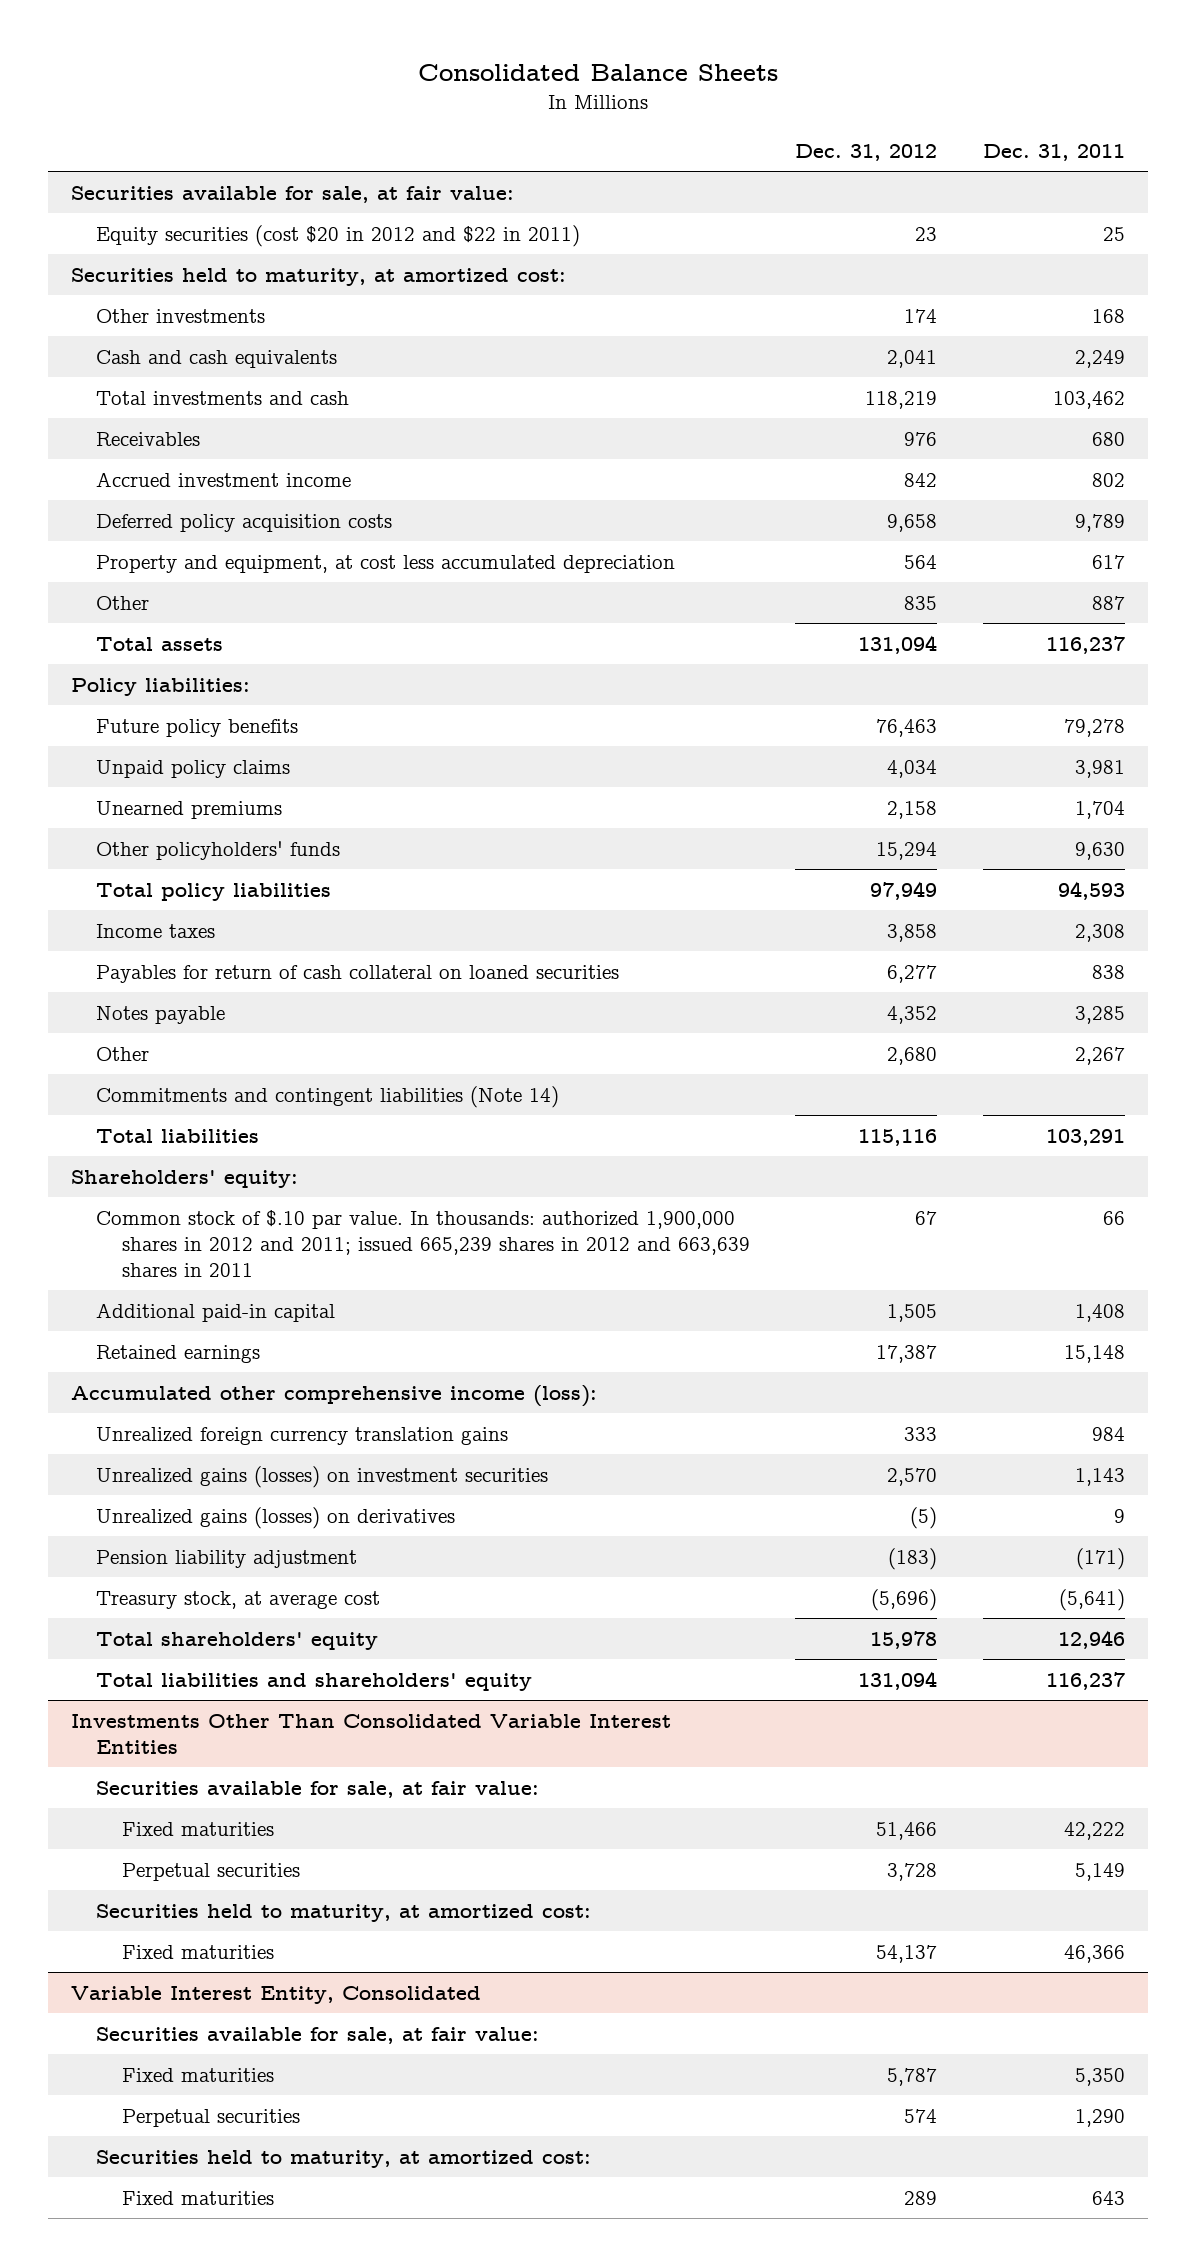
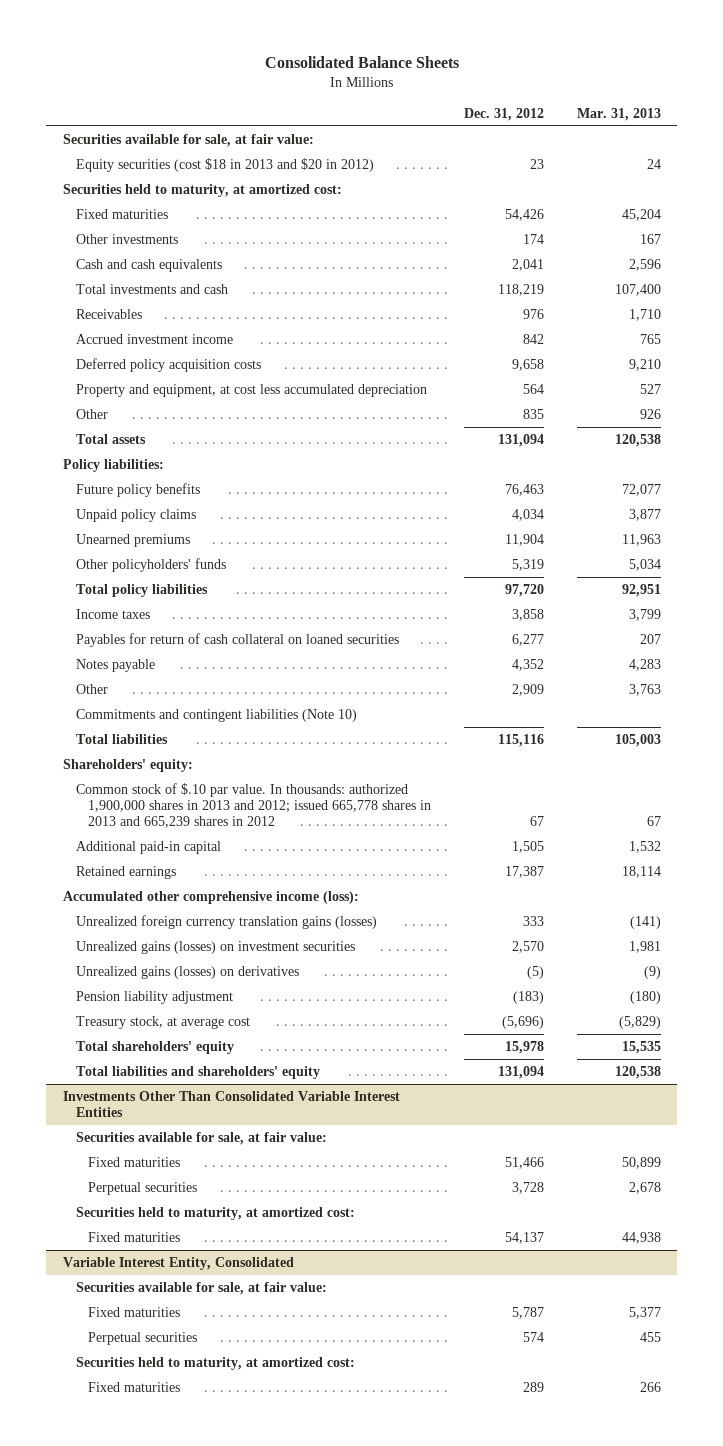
[983,143,1126,161] Dec. 31, 2011 -> none
none -> [576,107,661,121] Mar. 31, 2013
[96,224,581,247] Equity securities (cost $20 in 2012 and $22 in 2011) -> [75,158,374,173] Equity securities (cost $18 in 2013 and $20 in 2012)
none -> [75,209,168,220] Fixed maturities
[887,800,938,819] 2,158 -> [505,534,545,547] 11,904
[876,841,938,860] 15,294 -> [512,559,545,572] 5,319
[870,880,938,900] 97,949 -> [505,584,545,598] 97,720
[887,1046,938,1065] 2,680 -> [512,684,545,697] 2,909
[96,1085,560,1108] Commitments and contingent liabilities (Note 14) -> [75,709,357,723] Commitments and contingent liabilities (Note 10)
[96,1209,750,1278] Common stock of $.10 par value. In thousands: authorized 1,900,000 shares in 2012 and 2011; issued 665,239 shares in 2012 and 663,639 shares in 2011 -> [75,783,432,829] Common stock of $.10 par value. In thousands: authorized 1,900,000 shares in 2013 and 2012; issued 665,778 shares in 2013 and 665,239 shares in 2012
[96,1426,509,1445] Unrealized foreign currency translation gains -> [75,915,377,930] Unrealized foreign currency translation gains (losses)

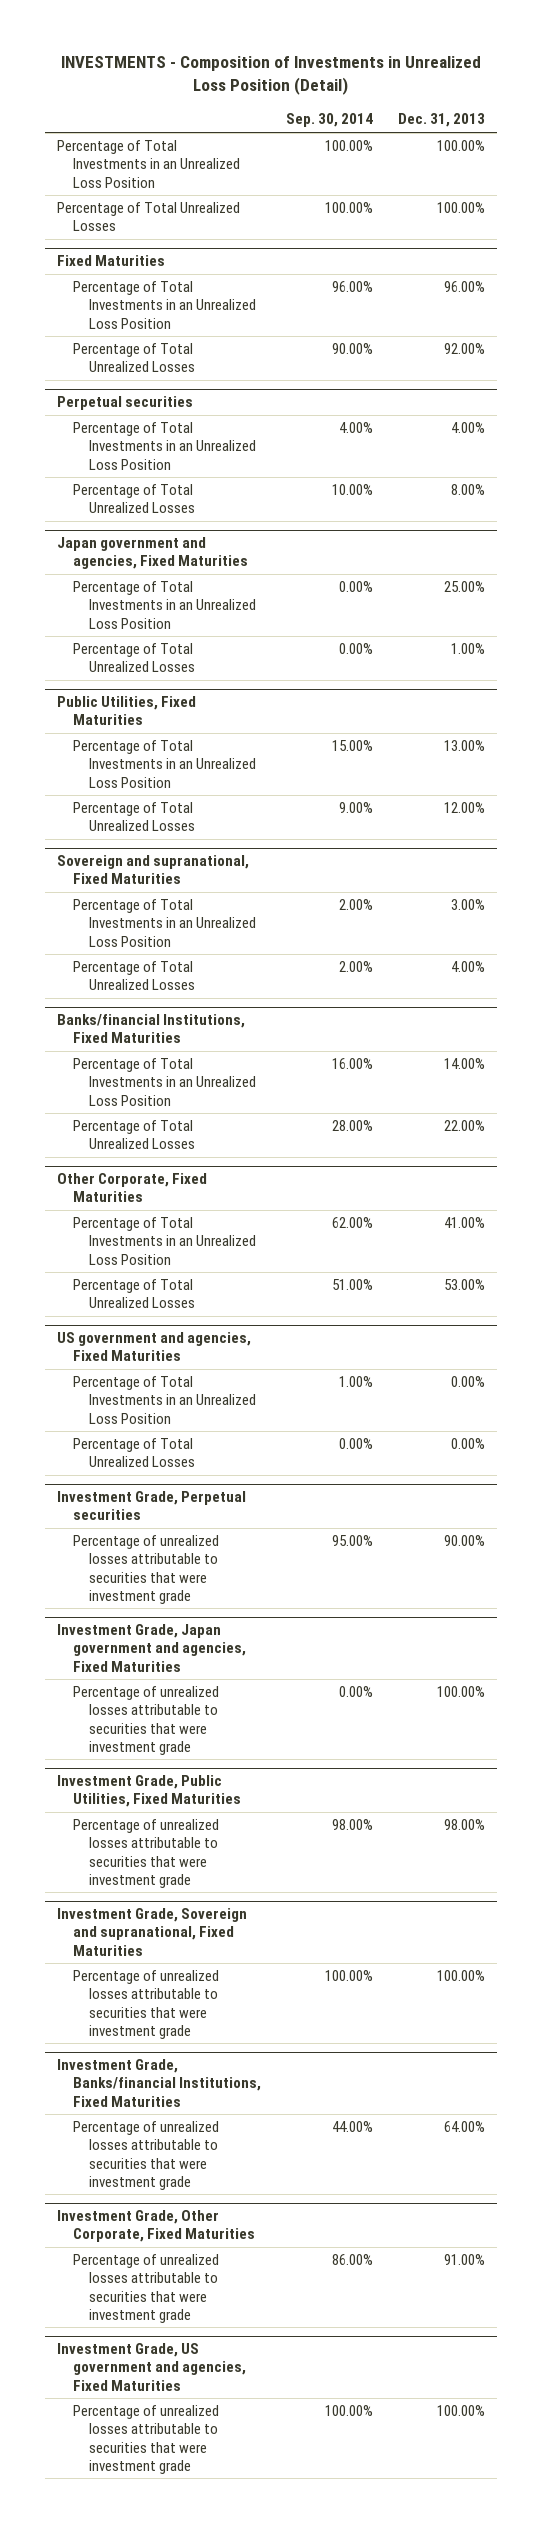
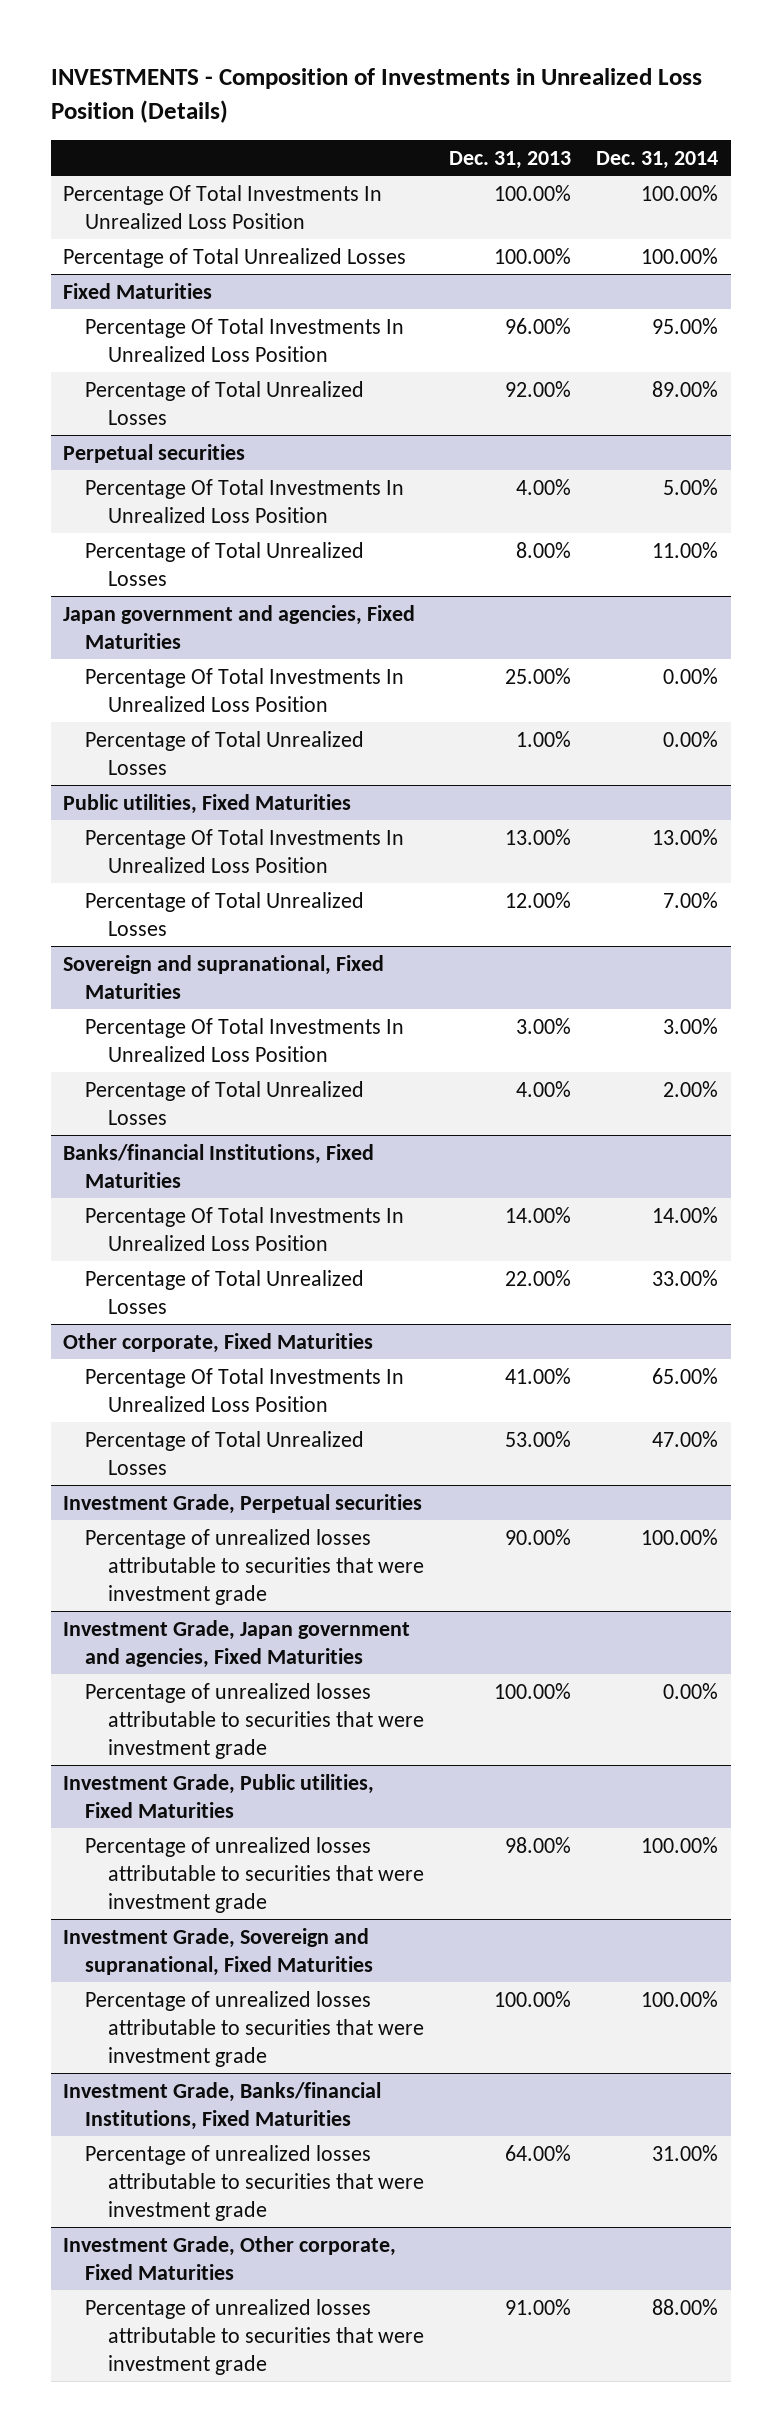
[61,56,482,96] INVESTMENTS - Composition of Investments in Unrealized Loss Position (Detail) -> [50,67,702,123] INVESTMENTS - Composition of Investments in Unrealized Loss Position (Details)
[286,113,374,128] Sep. 30, 2014 -> none
none -> [596,151,719,170] Dec. 31, 2014
[57,140,241,188] Percentage of Total Investments in an Unrealized Loss Position -> [63,184,383,229] Percentage Of Total Investments In Unrealized Loss Position
[73,281,257,329] Percentage of Total Investments in an Unrealized Loss Position -> [85,317,405,362] Percentage Of Total Investments In Unrealized Loss Position
[73,422,257,470] Percentage of Total Investments in an Unrealized Loss Position -> [85,478,405,523] Percentage Of Total Investments In Unrealized Loss Position
[73,581,257,629] Percentage of Total Investments in an Unrealized Loss Position -> [85,667,405,712] Percentage Of Total Investments In Unrealized Loss Position
[57,696,197,726] Public Utilities, Fixed Maturities -> [63,793,352,814] Public utilities, Fixed Maturities
[73,740,257,788] Percentage of Total Investments in an Unrealized Loss Position -> [85,828,405,873] Percentage Of Total Investments In Unrealized Loss Position
[73,899,257,947] Percentage of Total Investments in an Unrealized Loss Position -> [85,1017,405,1062] Percentage Of Total Investments In Unrealized Loss Position
[73,1058,257,1106] Percentage of Total Investments in an Unrealized Loss Position -> [85,1206,405,1251] Percentage Of Total Investments In Unrealized Loss Position
[57,1173,208,1203] Other Corporate, Fixed Maturities -> [63,1332,374,1353] Other corporate, Fixed Maturities
[73,1217,257,1265] Percentage of Total Investments in an Unrealized Loss Position -> [85,1367,405,1412] Percentage Of Total Investments In Unrealized Loss Position
[57,1332,252,1362] US government and agencies, Fixed Maturities -> none
[73,1376,257,1424] Percentage of Total Investments in an Unrealized Loss Position -> none
[73,1438,196,1468] Percentage of Total Unrealized Losses -> none
[57,1775,242,1808] Investment Grade, Public Utilities, Fixed Maturities -> [63,1773,375,1818] Investment Grade, Public utilities, Fixed Maturities
[57,2210,256,2243] Investment Grade, Other Corporate, Fixed Maturities -> [63,2235,397,2280] Investment Grade, Other corporate, Fixed Maturities
[57,2343,247,2391] Investment Grade, US government and agencies, Fixed Maturities -> none
[73,2405,220,2474] Percentage of unrealized losses attributable to securities that were investment grade -> none

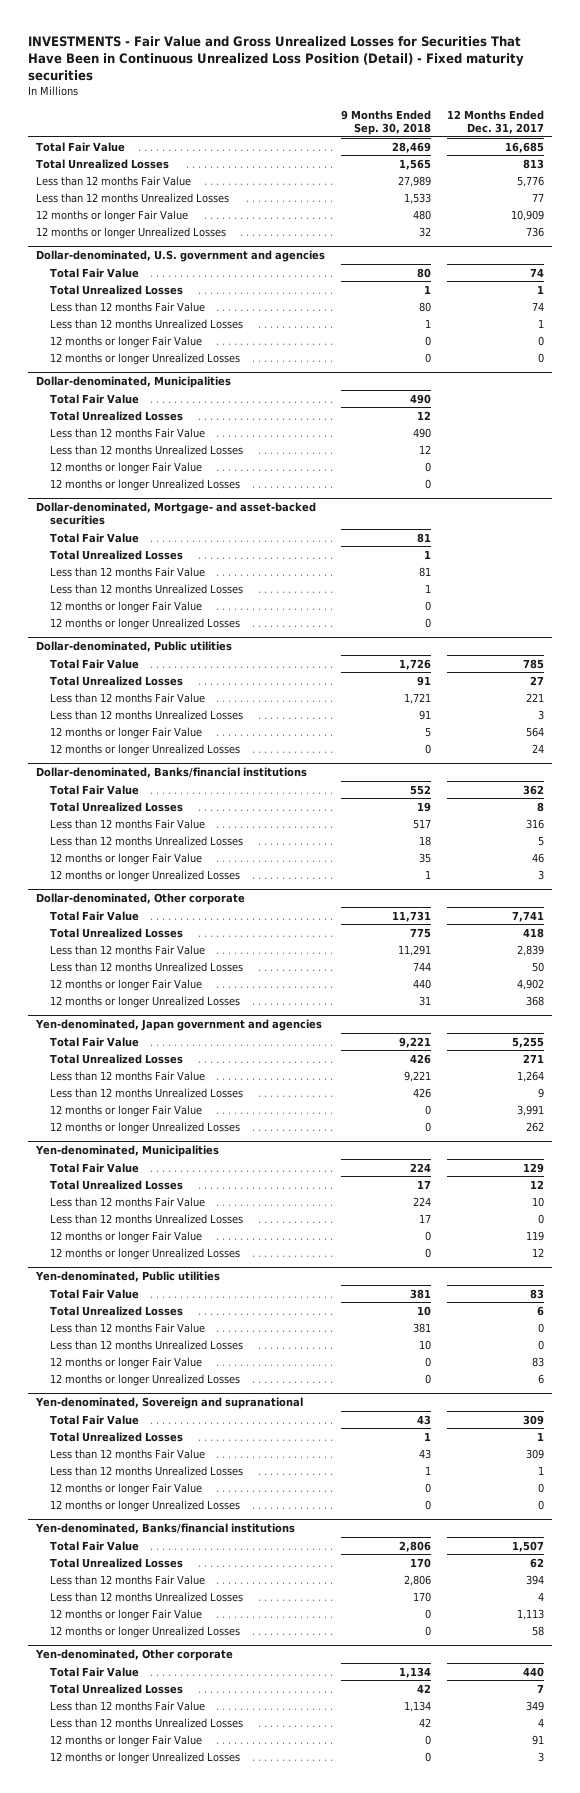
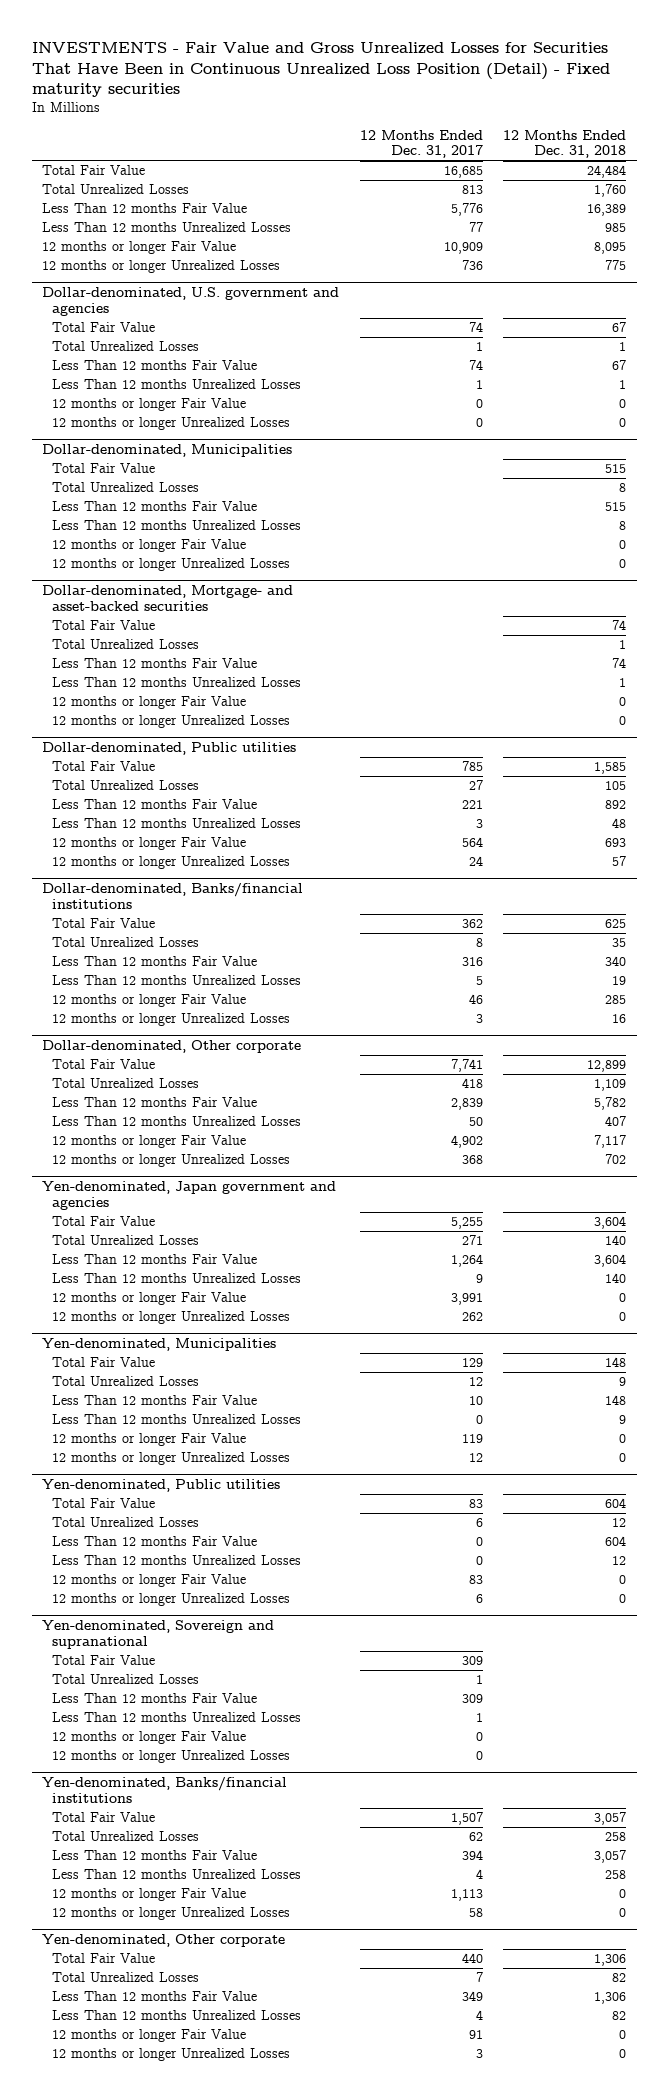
[340,110,431,136] 9 Months Ended Sep. 30, 2018 -> none
none -> [503,129,627,159] 12 Months Ended Dec. 31, 2018
[36,175,192,186] Less than 12 months Fair Value -> [42,203,248,214] Less Than 12 months Fair Value
[36,192,230,203] Less than 12 months Unrealized Losses -> [42,222,292,233] Less Than 12 months Unrealized Losses
[50,301,206,312] Less than 12 months Fair Value -> [52,360,258,371] Less Than 12 months Fair Value
[50,318,244,329] Less than 12 months Unrealized Losses -> [52,379,302,390] Less Than 12 months Unrealized Losses
[50,427,206,438] Less than 12 months Fair Value -> [52,501,258,512] Less Than 12 months Fair Value
[50,444,244,455] Less than 12 months Unrealized Losses -> [52,520,302,531] Less Than 12 months Unrealized Losses
[50,566,206,577] Less than 12 months Fair Value -> [52,658,258,669] Less Than 12 months Fair Value
[50,583,244,594] Less than 12 months Unrealized Losses -> [52,677,302,688] Less Than 12 months Unrealized Losses
[50,692,206,703] Less than 12 months Fair Value -> [52,799,258,810] Less Than 12 months Fair Value
[50,709,244,720] Less than 12 months Unrealized Losses -> [52,818,302,829] Less Than 12 months Unrealized Losses
[50,818,206,829] Less than 12 months Fair Value -> [52,956,258,967] Less Than 12 months Fair Value
[50,835,244,846] Less than 12 months Unrealized Losses -> [52,975,302,986] Less Than 12 months Unrealized Losses
[50,944,206,955] Less than 12 months Fair Value -> [52,1097,258,1108] Less Than 12 months Fair Value
[50,961,244,972] Less than 12 months Unrealized Losses -> [52,1116,302,1127] Less Than 12 months Unrealized Losses
[50,1070,206,1081] Less than 12 months Fair Value -> [52,1254,258,1265] Less Than 12 months Fair Value
[50,1087,244,1098] Less than 12 months Unrealized Losses -> [52,1273,302,1284] Less Than 12 months Unrealized Losses
[50,1196,206,1207] Less than 12 months Fair Value -> [52,1395,258,1406] Less Than 12 months Fair Value
[50,1213,244,1224] Less than 12 months Unrealized Losses -> [52,1414,302,1425] Less Than 12 months Unrealized Losses
[50,1322,206,1333] Less than 12 months Fair Value -> [52,1536,258,1547] Less Than 12 months Fair Value
[50,1339,244,1350] Less than 12 months Unrealized Losses -> [52,1555,302,1566] Less Than 12 months Unrealized Losses
[50,1448,206,1459] Less than 12 months Fair Value -> [52,1693,258,1704] Less Than 12 months Fair Value
[50,1465,244,1476] Less than 12 months Unrealized Losses -> [52,1712,302,1723] Less Than 12 months Unrealized Losses
[50,1574,206,1585] Less than 12 months Fair Value -> [52,1850,258,1861] Less Than 12 months Fair Value
[50,1591,244,1602] Less than 12 months Unrealized Losses -> [52,1869,302,1880] Less Than 12 months Unrealized Losses
[50,1700,206,1711] Less than 12 months Fair Value -> [52,1991,258,2002] Less Than 12 months Fair Value
[50,1717,244,1728] Less than 12 months Unrealized Losses -> [52,2010,302,2021] Less Than 12 months Unrealized Losses

